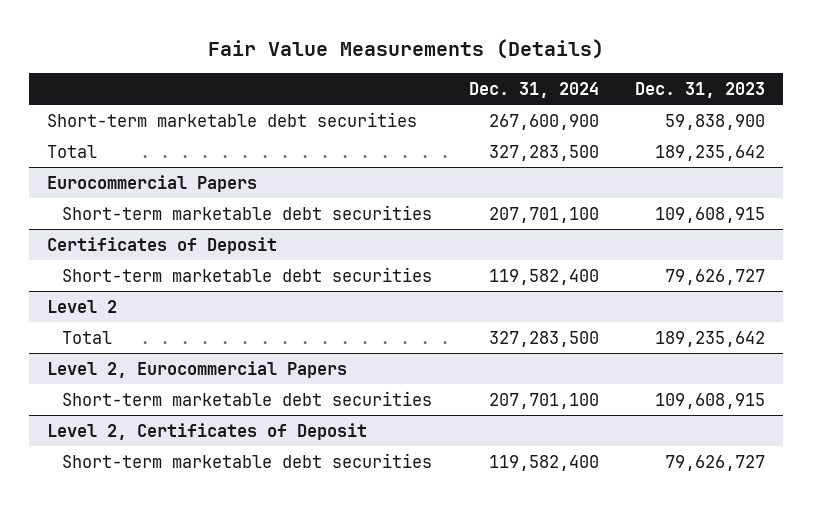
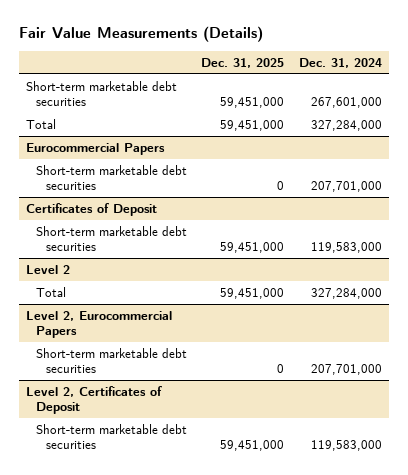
[635,81,766,98] Dec. 31, 2023 -> none
none -> [201,57,285,68] Dec. 31, 2025
[488,113,599,130] 267,600,900 -> [311,96,383,108] 267,601,000
[488,144,599,161] 327,283,500 -> [311,120,383,132] 327,284,000
[488,206,599,223] 207,701,100 -> [311,180,383,192] 207,701,000
[488,268,599,285] 119,582,400 -> [311,241,383,253] 119,583,000
[488,330,599,347] 327,283,500 -> [311,288,383,300] 327,284,000
[488,392,599,409] 207,701,100 -> [311,363,383,375] 207,701,000
[488,454,599,471] 119,582,400 -> [311,439,383,451] 119,583,000

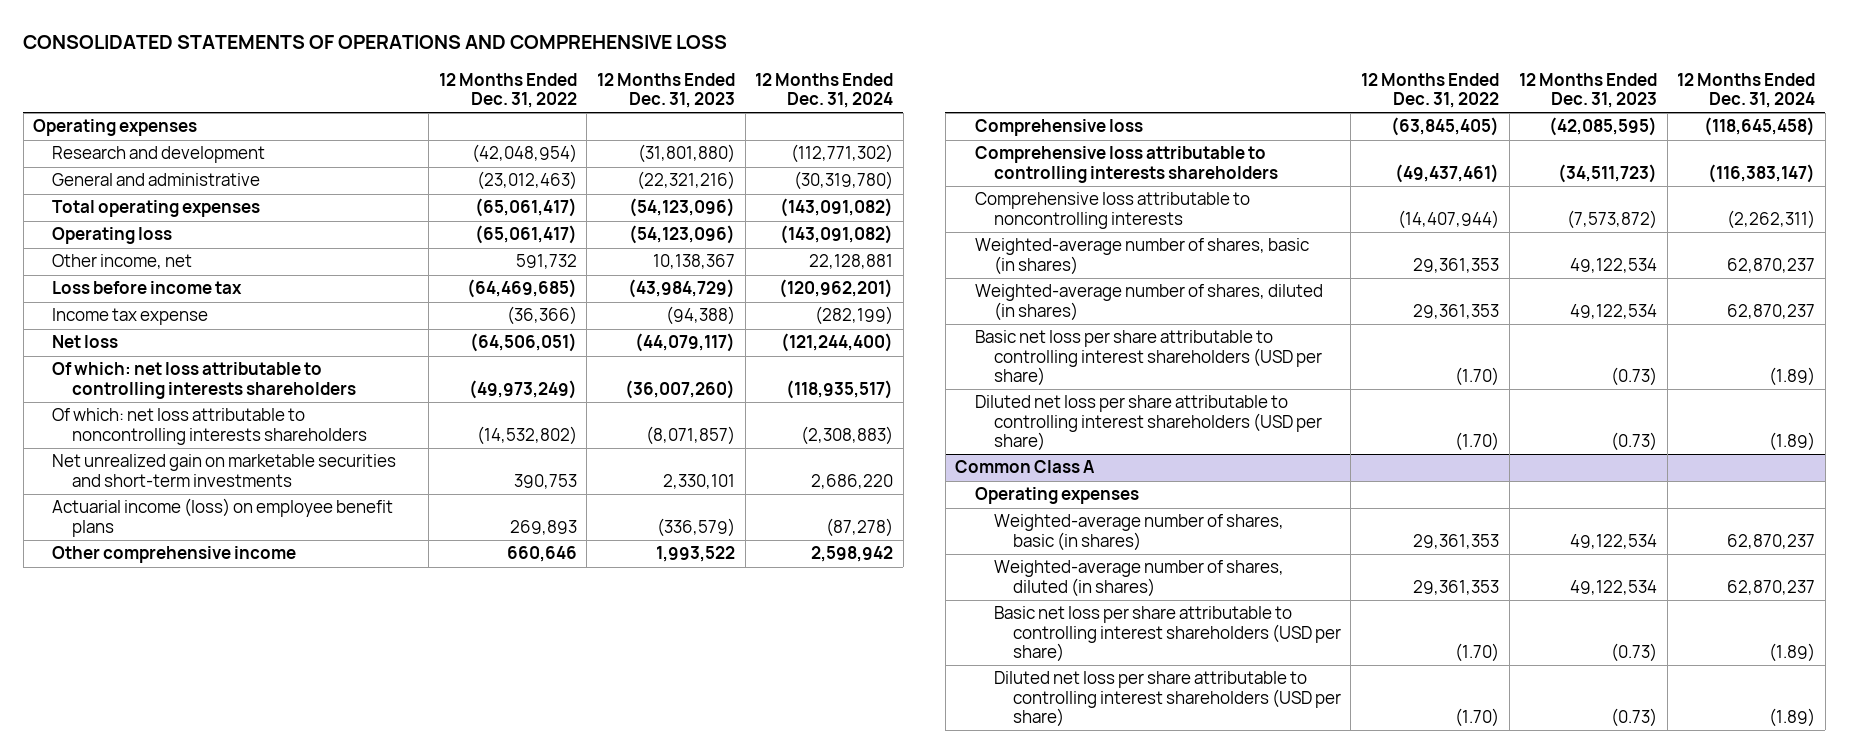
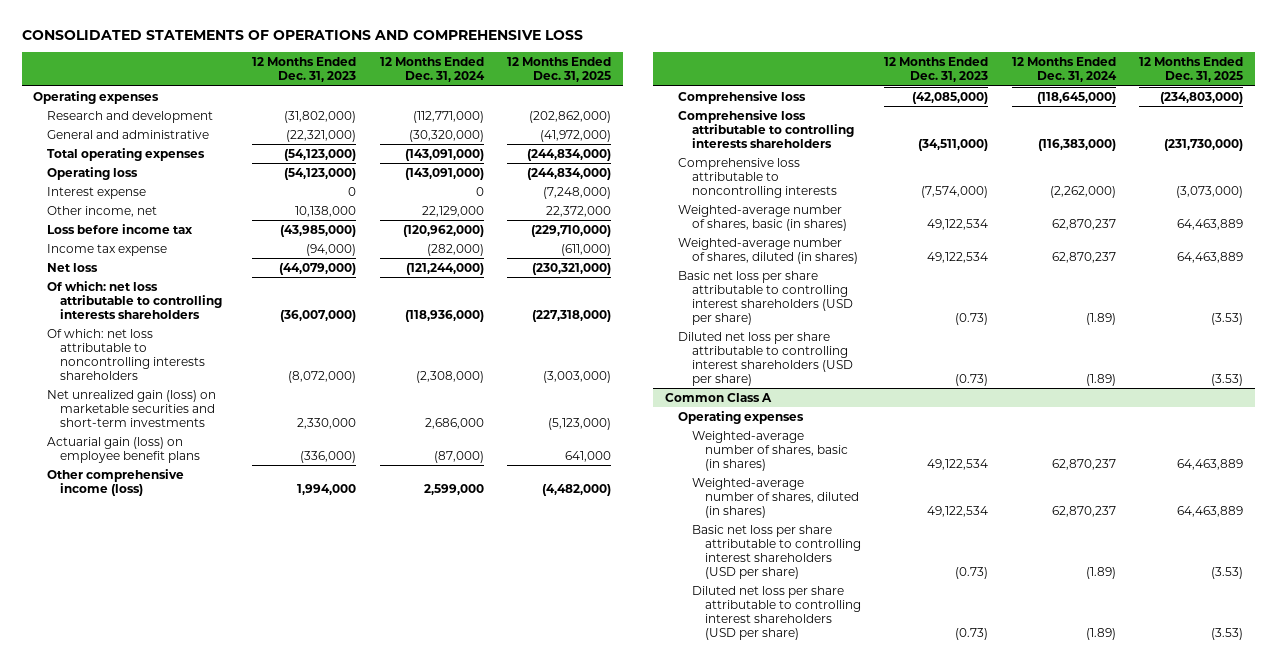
[438,72,577,108] 12 Months Ended Dec. 31, 2022 -> none
none -> [507,57,612,83] 12 Months Ended Dec. 31, 2025
[638,144,736,164] (31,801,880) -> [284,110,357,123] (31,802,000)
[791,144,894,164] (112,771,302) -> [412,110,484,123] (112,771,000)
[637,171,736,191] (22,321,216) -> [286,129,357,142] (22,321,000)
[794,171,894,191] (30,319,780) -> [408,129,484,142] (30,320,000)
[629,198,736,218] (54,123,096) -> [284,148,357,161] (54,123,000)
[780,198,894,218] (143,091,082) -> [404,148,484,161] (143,091,000)
[629,225,736,245] (54,123,096) -> [284,167,357,180] (54,123,000)
[780,225,894,245] (143,091,082) -> [404,167,484,180] (143,091,000)
none -> [46,186,146,199] Interest expense
[653,254,736,270] 10,138,367 -> [295,205,357,217] 10,138,000
[809,254,894,270] 22,128,881 -> [421,205,484,217] 22,129,000
[628,279,736,299] (43,984,729) -> [280,224,357,237] (43,985,000)
[779,279,894,299] (120,962,201) -> [402,224,484,237] (120,962,000)
[666,306,736,326] (94,388) -> [306,243,357,256] (94,000)
[815,306,894,326] (282,199) -> [426,243,484,256] (282,000)
[635,333,736,353] (44,079,117) -> [279,262,357,275] (44,079,000)
[781,333,894,353] (121,244,400) -> [405,262,484,275] (121,244,000)
[625,379,736,399] (36,007,260) -> [280,309,357,322] (36,007,000)
[786,379,894,399] (118,935,517) -> [404,309,484,322] (118,936,000)
[646,425,736,445] (8,071,857) -> [288,370,357,383] (8,072,000)
[801,425,894,445] (2,308,883) -> [415,370,484,383] (2,308,000)
[52,454,397,487] Net unrealized gain on marketable securities and short-term investments -> [46,389,216,427] Net unrealized gain (loss) on marketable securities and short-term investments
[663,473,736,489] 2,330,101 -> [297,417,357,429] 2,330,000
[811,473,894,489] 2,686,220 -> [424,417,484,429] 2,686,000
[52,498,394,537] Actuarial income (loss) on employee benefit plans -> [46,436,200,463] Actuarial gain (loss) on employee benefit plans
[657,517,736,537] (336,579) -> [300,450,357,463] (336,000)
[826,517,894,537] (87,278) -> [433,450,484,463] (87,000)
[52,546,297,564] Other comprehensive income -> [46,468,184,496] Other comprehensive income (loss)
[656,546,736,563] 1,993,522 -> [297,483,357,495] 1,994,000
[811,546,894,563] 2,598,942 -> [423,483,484,495] 2,599,000
[1549,117,1658,137] (42,085,595) -> [912,91,989,104] (42,085,000)
[1704,117,1816,137] (118,645,458) -> [1036,91,1116,104] (118,645,000)
[1558,163,1658,183] (34,511,723) -> [918,138,989,151] (34,511,000)
[1708,163,1816,183] (116,383,147) -> [1037,138,1116,151] (116,383,000)
[1567,209,1658,229] (7,573,872) -> [921,185,989,198] (7,574,000)
[1727,209,1816,229] (2,262,311) -> [1049,185,1116,198] (2,262,000)

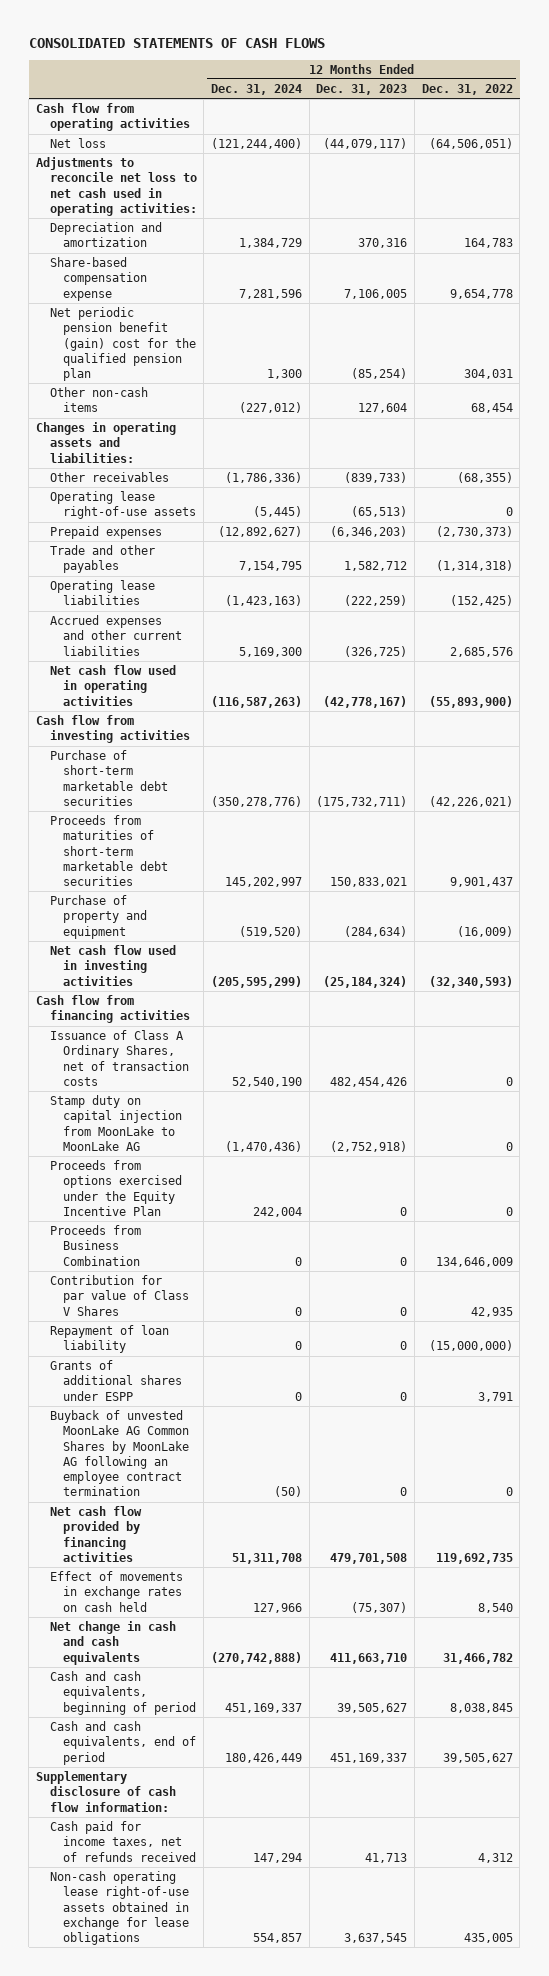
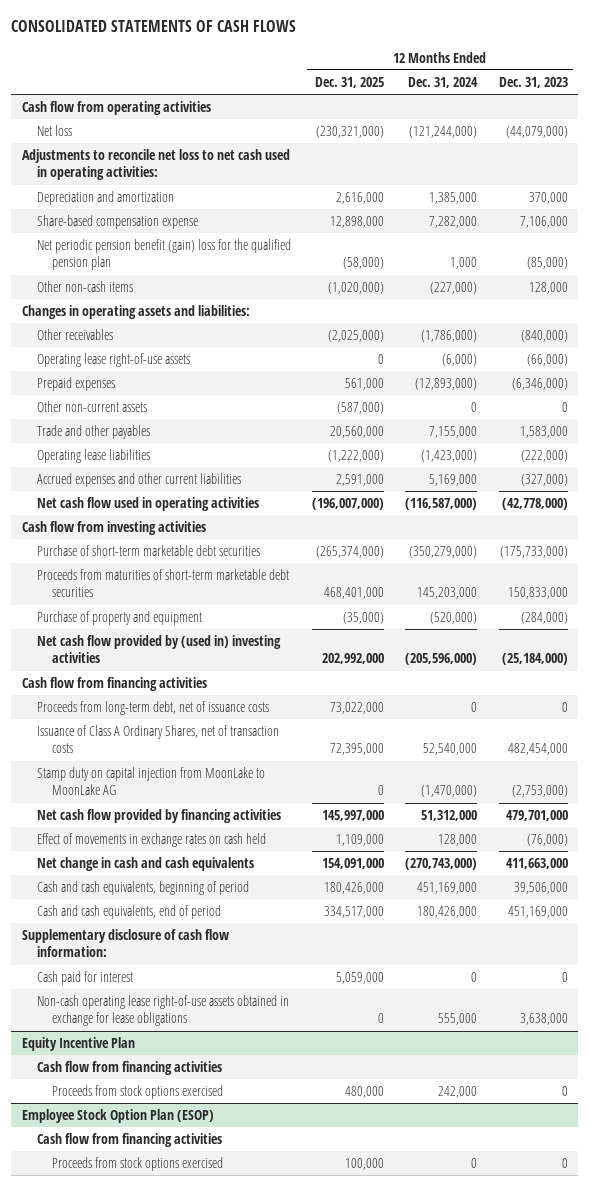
[421,84,513,96] Dec. 31, 2022 -> none
none -> [315,76,385,88] Dec. 31, 2025
[210,138,302,150] (121,244,400) -> [409,125,478,138] (121,244,000)
[323,138,408,150] (44,079,117) -> [505,125,568,138] (44,079,000)
[238,238,302,249] 1,384,729 -> [429,191,478,204] 1,385,000
[358,238,408,249] 370,316 -> [528,191,568,204] 370,000
[238,288,302,299] 7,281,596 -> [429,215,478,228] 7,282,000
[344,288,408,299] 7,106,005 -> [519,215,568,228] 7,106,000
[49,307,196,382] Net periodic pension benefit (gain) cost for the qualified pension plan -> [36,238,291,271] Net periodic pension benefit (gain) loss for the qualified pension plan
[266,369,302,380] 1,300 -> [450,257,478,270] 1,000
[351,368,408,380] (85,254) -> [526,257,568,270] (85,000)
[238,402,302,414] (227,012) -> [430,281,478,294] (227,000)
[358,403,408,414] 127,604 -> [528,281,568,294] 128,000
[224,472,302,484] (1,786,336) -> [421,329,478,342] (1,786,000)
[344,472,408,484] (839,733) -> [520,329,568,342] (840,000)
[252,506,302,518] (5,445) -> [442,353,478,366] (6,000)
[351,506,408,518] (65,513) -> [526,353,568,366] (66,000)
[217,526,302,538] (12,892,627) -> [415,377,478,390] (12,893,000)
[330,526,408,538] (6,346,203) -> [511,377,568,390] (6,346,000)
none -> [36,400,147,412] Other non-current assets
[238,561,302,572] 7,154,795 -> [429,425,478,438] 7,155,000
[344,561,408,572] 1,582,712 -> [519,425,568,438] 1,583,000
[224,595,302,607] (1,423,163) -> [421,449,478,462] (1,423,000)
[344,595,408,607] (222,259) -> [520,449,568,462] (222,000)
[238,646,302,657] 5,169,300 -> [429,473,478,486] 5,169,000
[344,645,408,657] (326,725) -> [520,473,568,486] (327,000)
[210,695,302,708] (116,587,263) -> [405,497,478,510] (116,587,000)
[323,695,408,708] (42,778,167) -> [501,497,568,510] (42,778,000)
[210,795,302,807] (350,278,776) -> [409,545,478,558] (350,279,000)
[316,795,408,807] (175,732,711) -> [499,545,568,558] (175,733,000)
[224,877,302,888] 145,202,997 -> [417,587,478,600] 145,203,000
[330,877,408,888] 150,833,021 -> [507,587,568,600] 150,833,000
[238,925,302,937] (519,520) -> [430,611,478,624] (520,000)
[344,925,408,937] (284,634) -> [520,611,568,624] (284,000)
[49,945,176,986] Net cash flow used in investing activities -> [36,634,281,664] Net cash flow provided by (used in) investing activities
[210,975,302,988] (205,595,299) -> [405,653,478,666] (205,596,000)
[323,975,408,988] (25,184,324) -> [501,653,568,666] (25,184,000)
[49,1160,182,1216] Proceeds from options exercised under the Equity Incentive Plan -> none
[49,1225,141,1266] Proceeds from Business Combination -> none
[49,1275,189,1316] Contribution for par value of Class V Shares -> none
[49,1325,169,1354] Repayment of loan liability -> none
[49,1360,182,1401] Grants of additional shares under ESPP -> none
[49,1410,189,1497] Buyback of unvested MoonLake AG Common Shares by MoonLake AG following an employee contract termination -> none
none -> [36,700,269,715] Proceeds from long-term debt, net of issuance costs
[231,1076,302,1087] 52,540,190 -> [423,743,478,756] 52,540,000
[330,1076,408,1087] 482,454,426 -> [507,743,568,756] 482,454,000
[224,1140,302,1152] (1,470,436) -> [421,785,478,798] (1,470,000)
[330,1140,408,1152] (2,752,918) -> [511,785,568,798] (2,753,000)
[231,1552,302,1564] 51,311,708 -> [421,809,478,821] 51,312,000
[330,1552,408,1564] 479,701,508 -> [505,809,568,821] 479,701,000
[252,1602,302,1613] 127,966 -> [438,833,478,846] 128,000
[351,1601,408,1613] (75,307) -> [526,833,568,846] (76,000)
[210,1651,302,1664] (270,742,888) -> [405,857,478,870] (270,743,000)
[330,1652,408,1664] 411,663,710 -> [505,857,568,869] 411,663,000
[224,1702,302,1713] 451,169,337 -> [417,881,478,894] 451,169,000
[337,1702,408,1713] 39,505,627 -> [513,881,568,894] 39,506,000
[224,1752,302,1763] 180,426,449 -> [417,905,478,918] 180,426,000
[330,1752,408,1763] 451,169,337 -> [507,905,568,918] 451,169,000
[49,1821,196,1862] Cash paid for income taxes, net of refunds received -> none
none -> [36,970,133,985] Cash paid for interest
[252,1933,302,1944] 554,857 -> [438,1013,478,1026] 555,000
[344,1933,408,1944] 3,637,545 -> [519,1013,568,1026] 3,638,000
none -> [21,1036,135,1051] Equity Incentive Plan
none -> [36,1060,222,1075] Cash flow from financing activities
none -> [51,1084,223,1099] Proceeds from stock options exercised
none -> [21,1108,214,1123] Employee Stock Option Plan (ESOP)
none -> [36,1132,222,1147] Cash flow from financing activities
none -> [51,1156,223,1171] Proceeds from stock options exercised

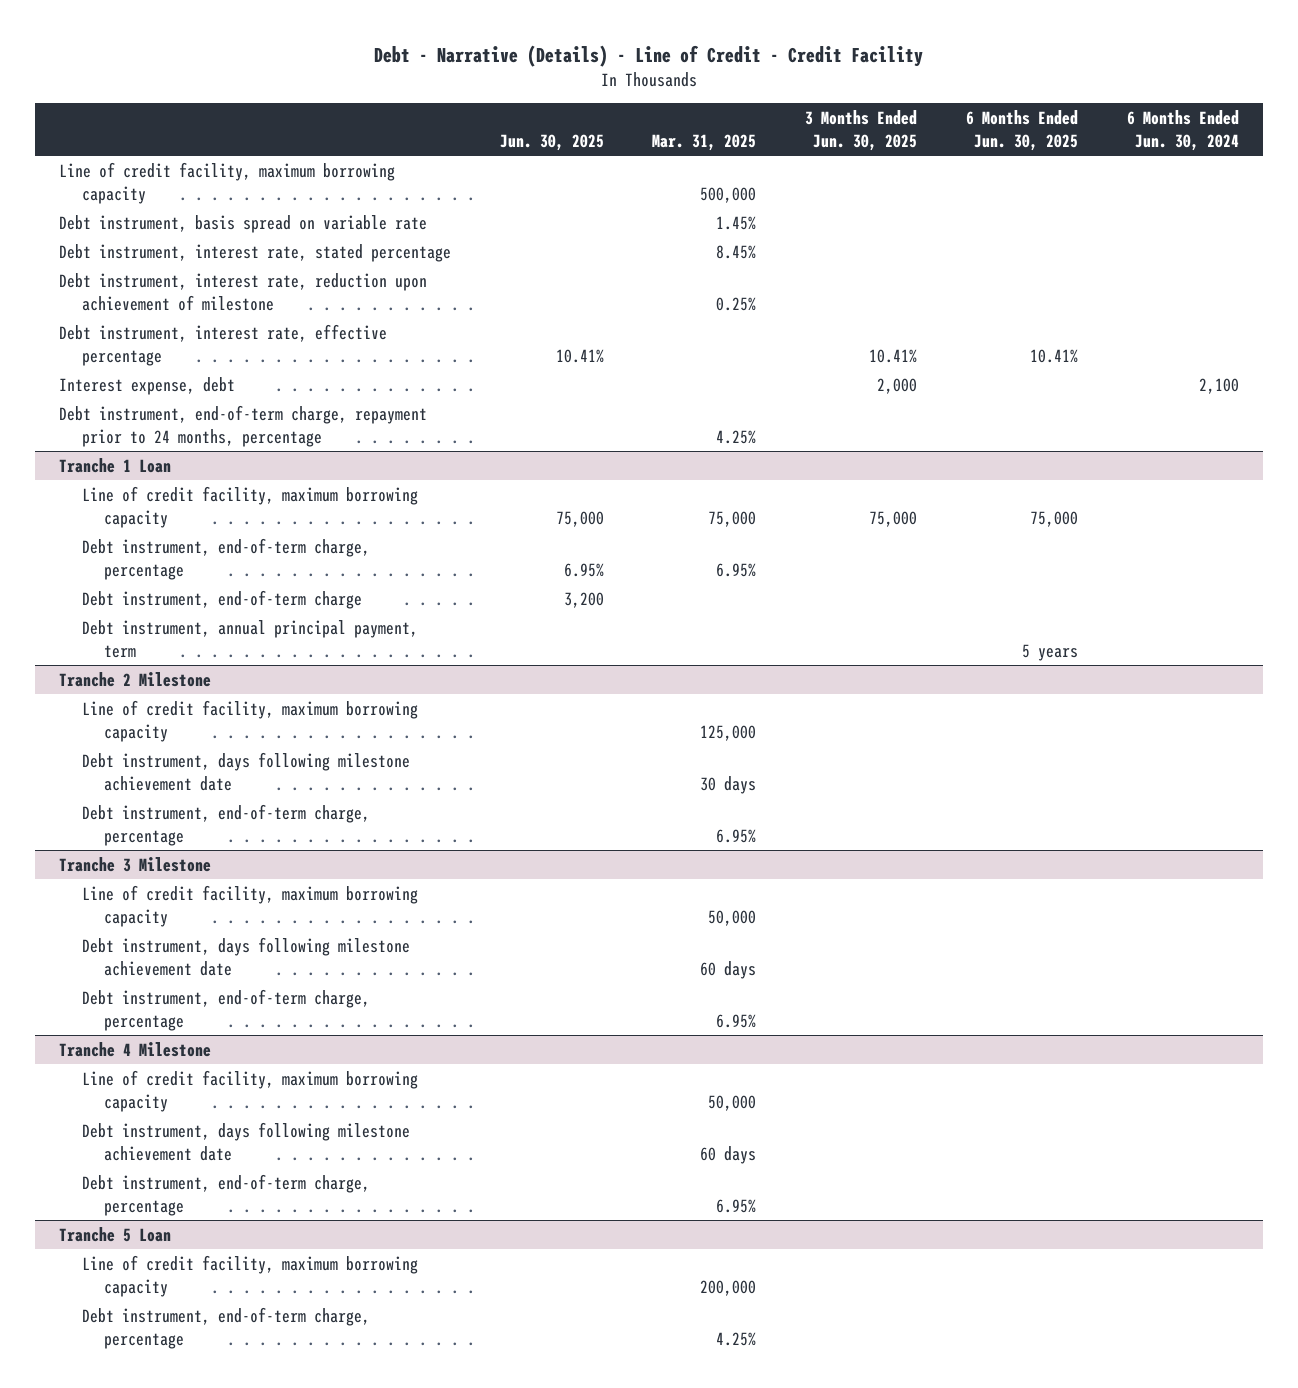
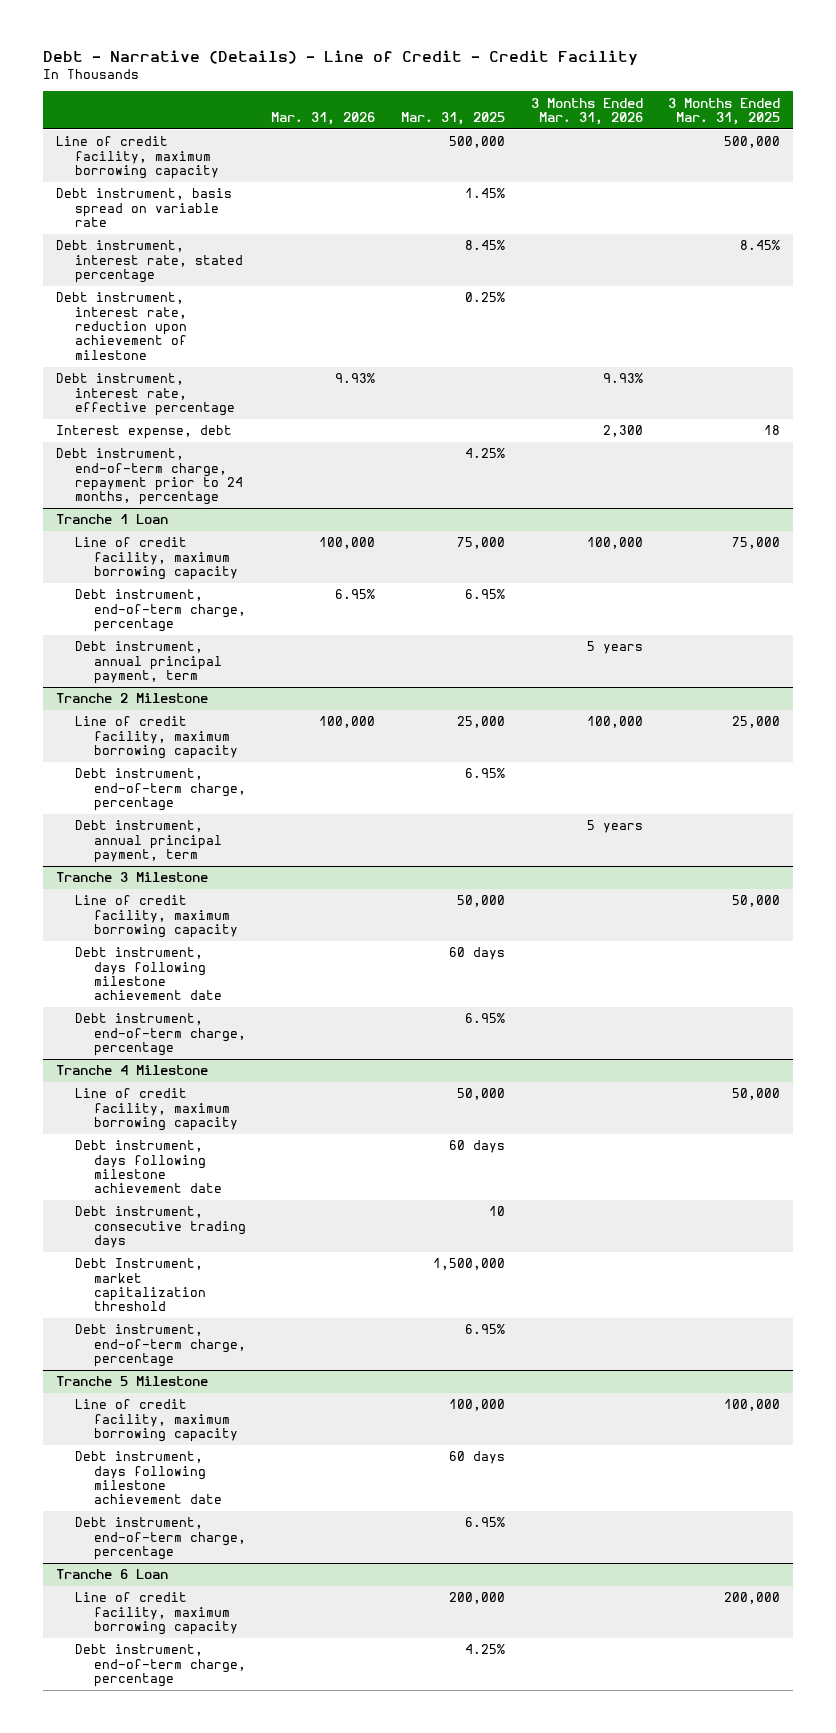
[499,133,604,151] Jun. 30, 2025 -> none
[805,110,918,151] 3 Months Ended Jun. 30, 2025 -> none
[965,110,1078,151] 6 Months Ended Jun. 30, 2025 -> none
[1126,110,1239,151] 6 Months Ended Jun. 30, 2024 -> none
none -> [271,111,376,125] Mar. 31, 2026
none -> [530,97,643,125] 3 Months Ended Mar. 31, 2026
none -> [668,97,781,125] 3 Months Ended Mar. 31, 2025
[81,589,362,609] Debt instrument, end-of-term charge -> none
[81,751,410,791] Debt instrument, days following milestone achievement date -> none
[700,724,757,741] 125,000 -> [456,716,505,729] 25,000
none -> [74,820,222,864] Debt instrument, annual principal payment, term
none -> [74,1206,246,1249] Debt instrument, consecutive trading days
none -> [74,1258,206,1312] Debt Instrument, market capitalization threshold
[59,1226,172,1242] Tranche 5 Loan -> [55,1376,208,1387] Tranche 5 Milestone
none -> [74,1399,238,1443] Line of credit facility, maximum borrowing capacity
none -> [74,1451,222,1505] Debt instrument, days following milestone achievement date
none -> [74,1517,246,1561] Debt instrument, end-of-term charge, percentage
none -> [55,1569,168,1580] Tranche 6 Loan

